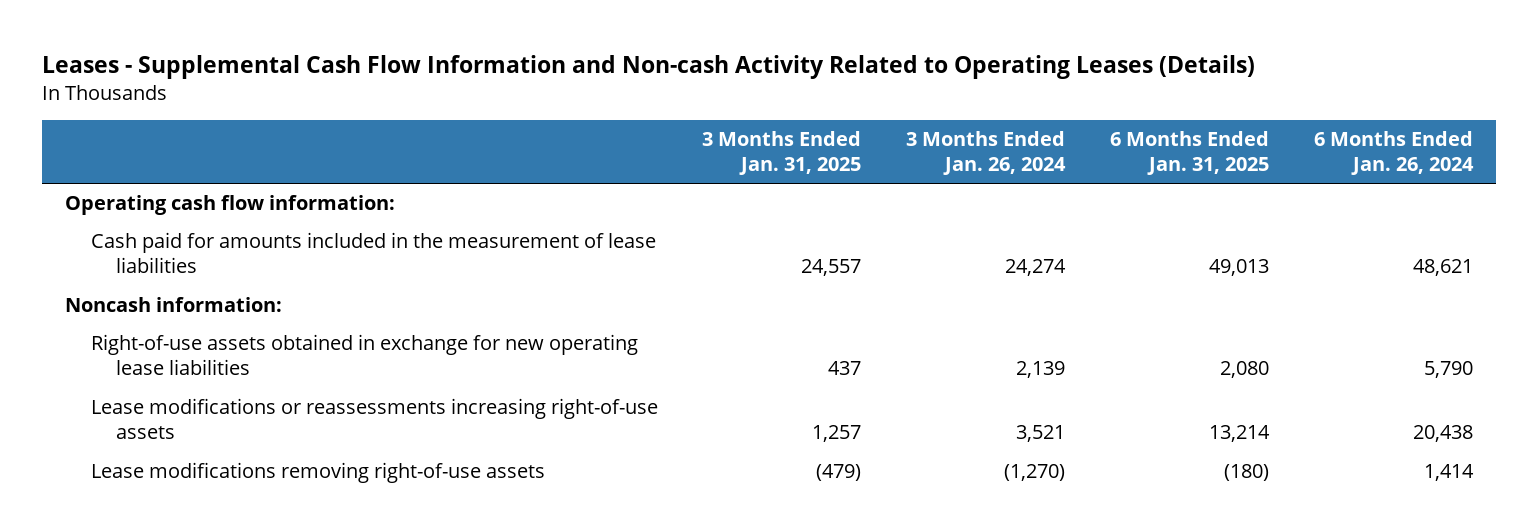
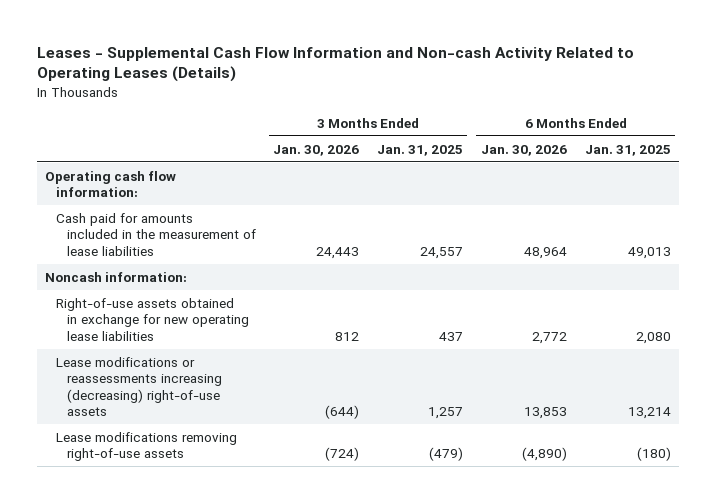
[906,130,1067,175] 3 Months Ended Jan. 26, 2024 -> none
[1314,130,1475,175] 6 Months Ended Jan. 26, 2024 -> none
none -> [273,144,360,156] Jan. 30, 2026
none -> [480,144,567,156] Jan. 30, 2026
[90,398,658,440] Lease modifications or reassessments increasing right-of-use assets -> [55,356,222,417] Lease modifications or reassessments increasing (decreasing) right-of-use assets

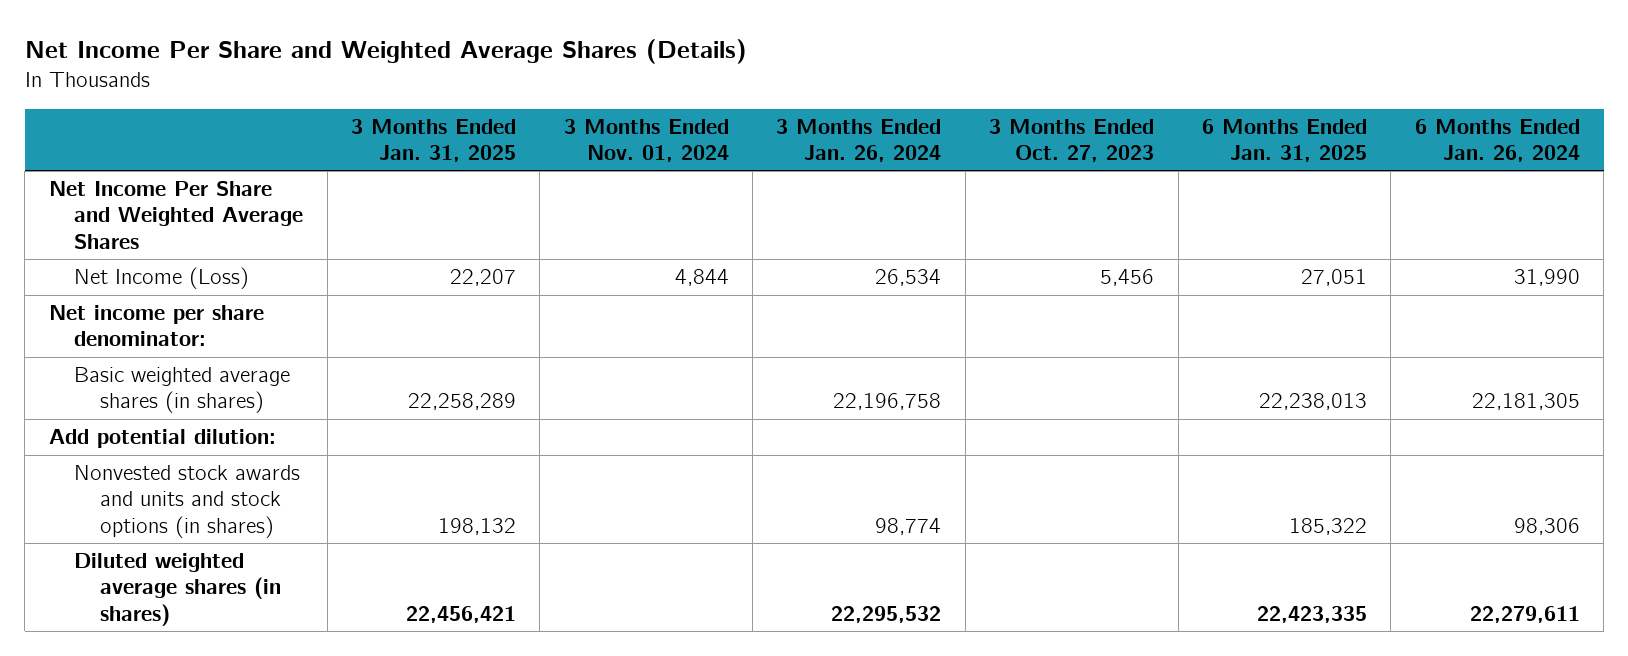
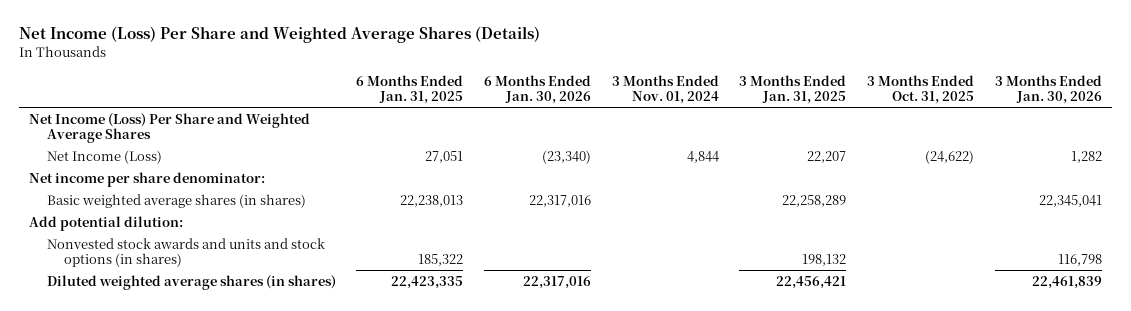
[24,39,747,65] Net Income Per Share and Weighted Average Shares (Details) -> [18,26,540,44] Net Income (Loss) Per Share and Weighted Average Shares (Details)
[776,118,942,162] 3 Months Ended Jan. 26, 2024 -> none
[989,118,1155,162] 3 Months Ended Oct. 27, 2023 -> none
[1414,118,1580,162] 6 Months Ended Jan. 26, 2024 -> none
none -> [484,74,592,105] 6 Months Ended Jan. 30, 2026
none -> [867,74,975,105] 3 Months Ended Oct. 31, 2025
none -> [994,74,1102,105] 3 Months Ended Jan. 30, 2026
[48,181,304,249] Net Income Per Share and Weighted Average Shares -> [29,112,311,144] Net Income (Loss) Per Share and Weighted Average Shares

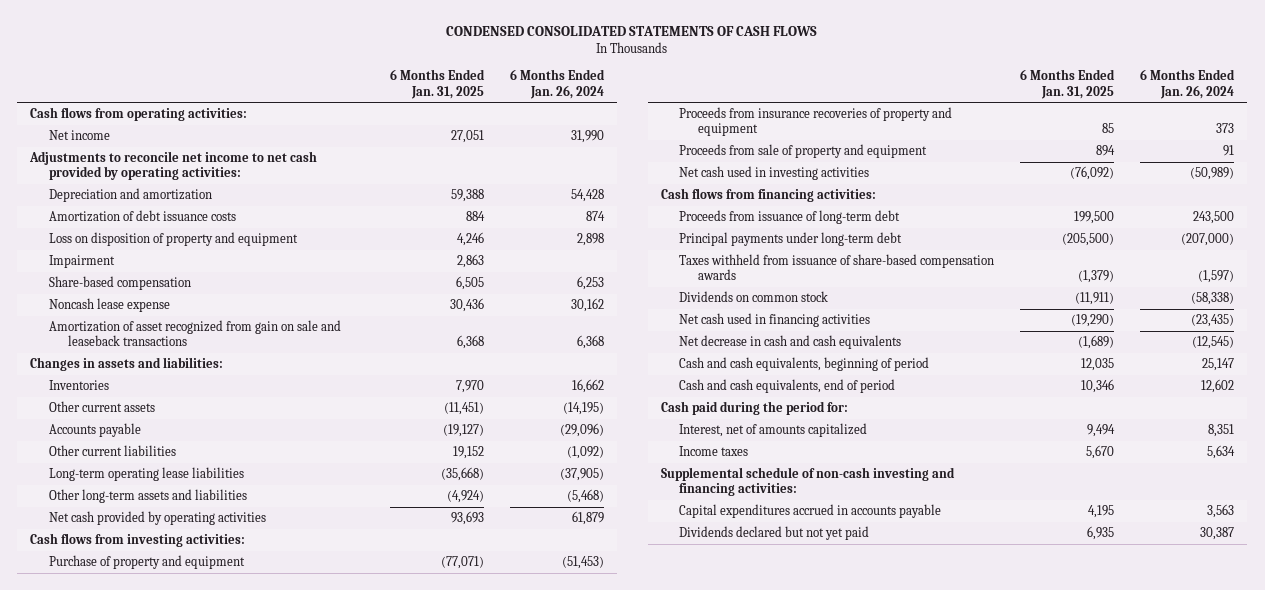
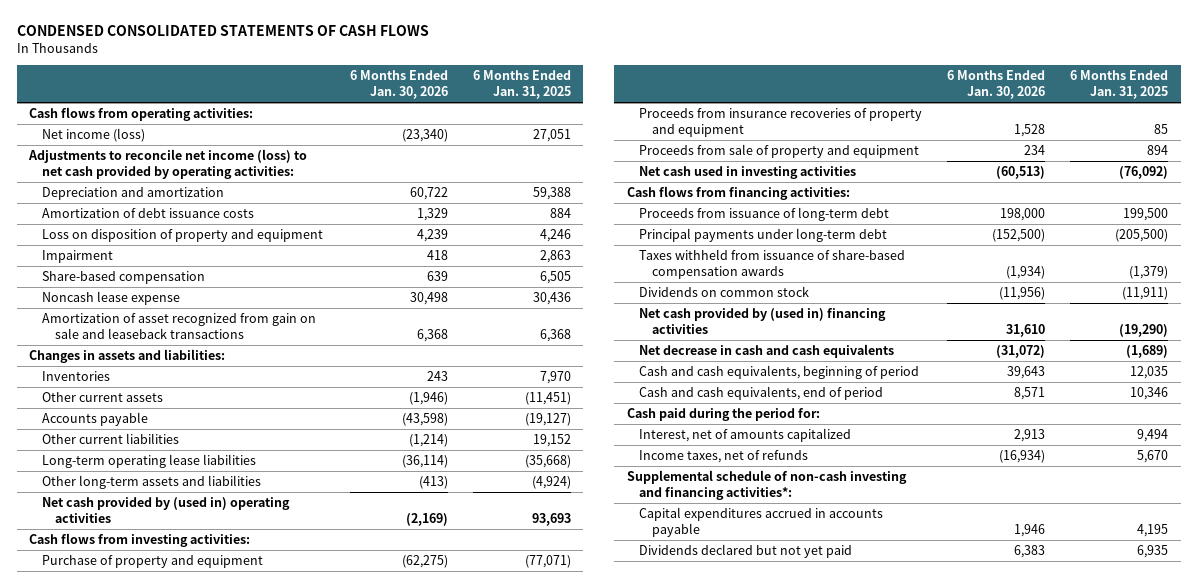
[510,69,606,99] 6 Months Ended Jan. 26, 2024 -> none
none -> [350,70,449,100] 6 Months Ended Jan. 30, 2026
[49,130,111,141] Net income -> [42,128,146,143] Net income (loss)
[29,151,318,181] Adjustments to reconcile net income to net cash provided by operating activities: -> [28,149,308,180] Adjustments to reconcile net income (loss) to net cash provided by operating activities:
[49,511,267,526] Net cash provided by operating activities -> [42,497,291,524] Net cash provided by (used in) operating activities
[679,313,871,328] Net cash used in financing activities -> [639,308,887,335] Net cash provided by (used in) financing activities
[679,446,749,457] Income taxes -> [639,450,809,464] Income taxes, net of refunds
[660,467,955,497] Supplemental schedule of non-cash investing and financing activities: -> [626,470,907,501] Supplemental schedule of non-cash investing and financing activities*:

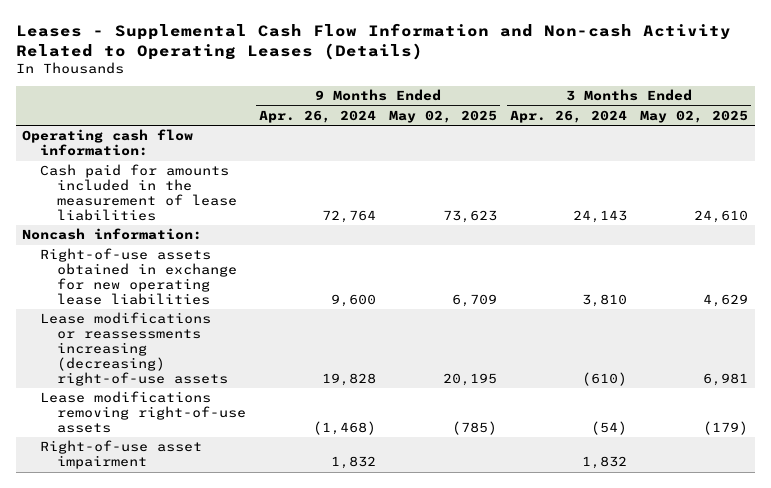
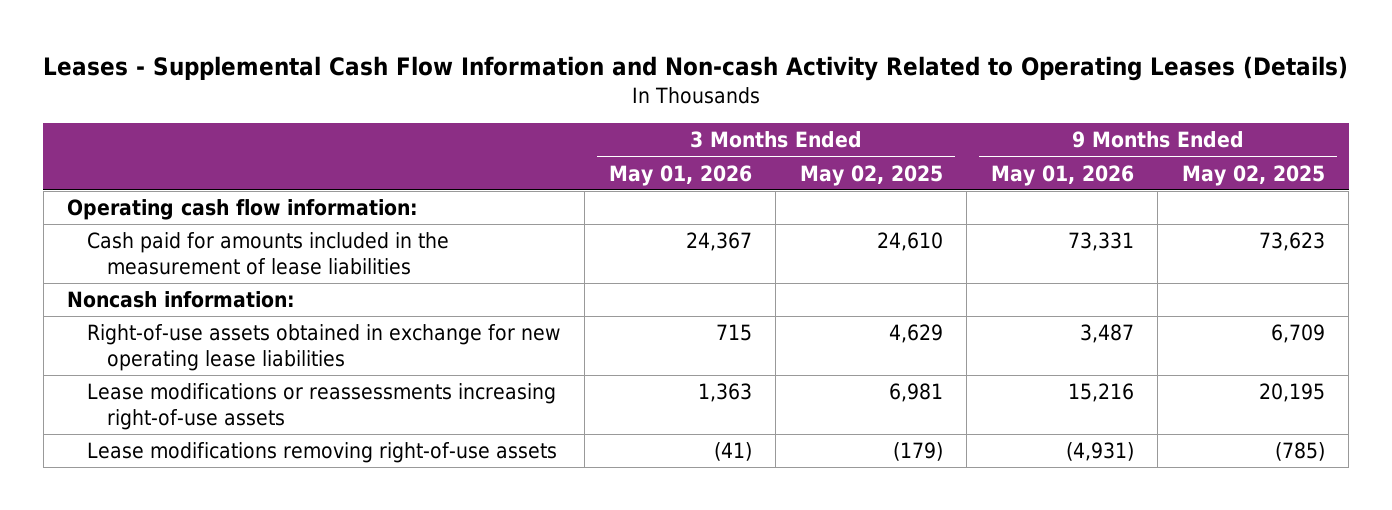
[259,110,377,124] Apr. 26, 2024 -> none
[510,110,628,124] Apr. 26, 2024 -> none
none -> [608,164,752,186] May 01, 2026
none -> [990,164,1134,186] May 01, 2026
[39,312,229,386] Lease modifications or reassessments increasing (decreasing) right-of-use assets -> [87,383,557,430] Lease modifications or reassessments increasing right-of-use assets
[39,440,202,470] Right-of-use asset impairment -> none

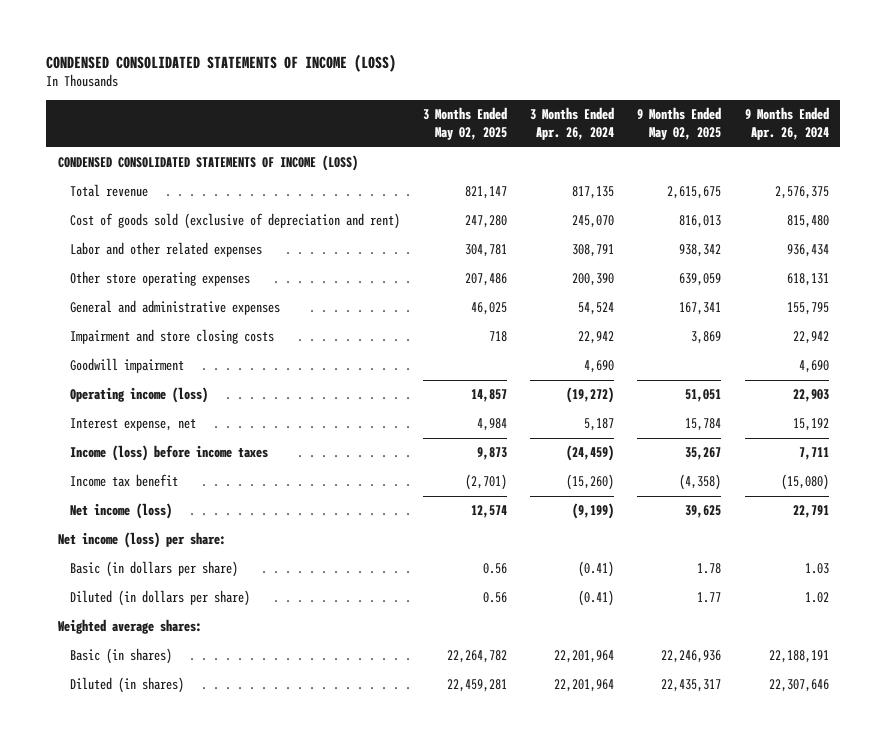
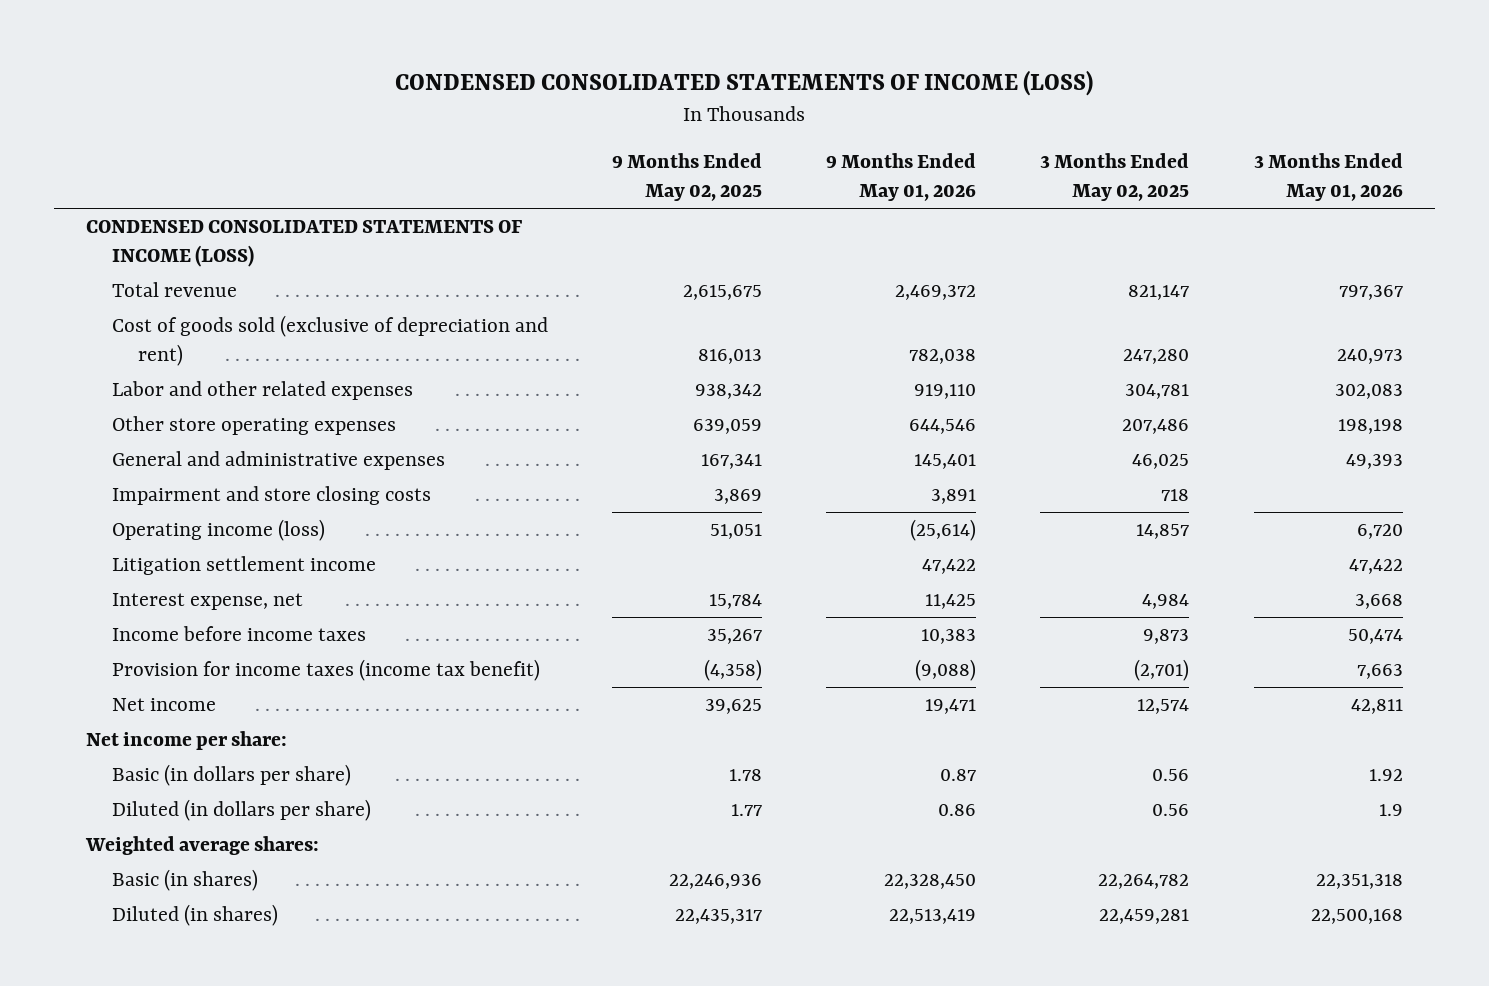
[530,107,615,141] 3 Months Ended Apr. 26, 2024 -> none
[744,107,829,141] 9 Months Ended Apr. 26, 2024 -> none
none -> [826,153,977,202] 9 Months Ended May 01, 2026
none -> [1253,153,1403,202] 3 Months Ended May 01, 2026
[69,358,184,374] Goodwill impairment -> none
none -> [112,556,377,576] Litigation settlement income
[69,445,268,462] Income (loss) before income taxes -> [112,626,367,642] Income before income taxes
[69,474,178,488] Income tax benefit -> [112,659,541,682] Provision for income taxes (income tax benefit)
[69,503,172,520] Net income (loss) -> [112,698,217,712] Net income
[57,532,226,549] Net income (loss) per share: -> [86,731,288,751] Net income per share:

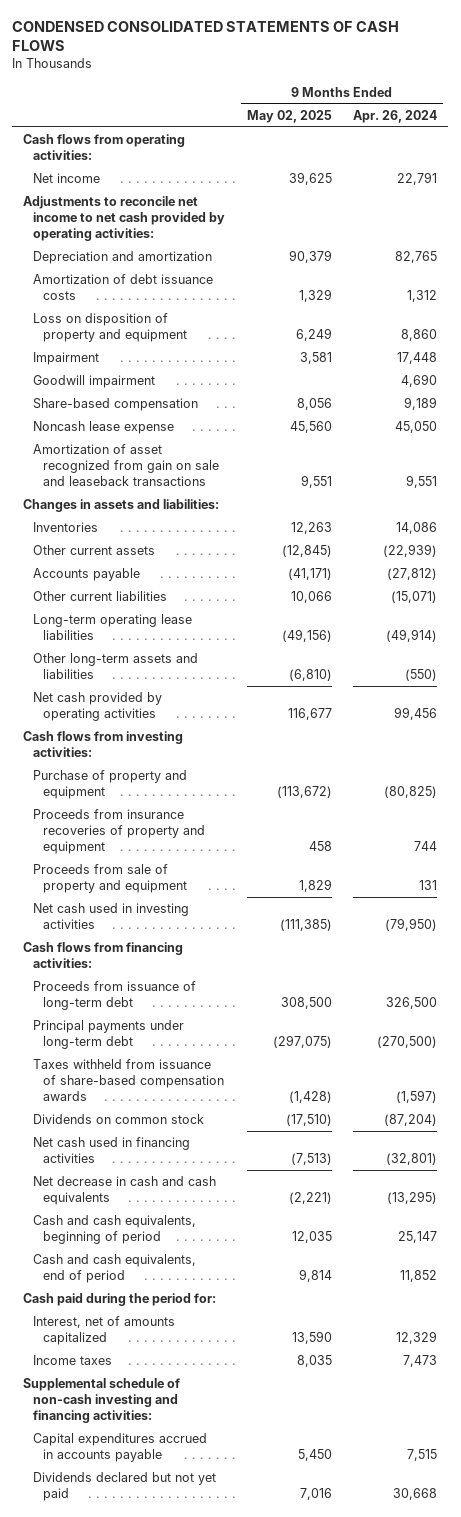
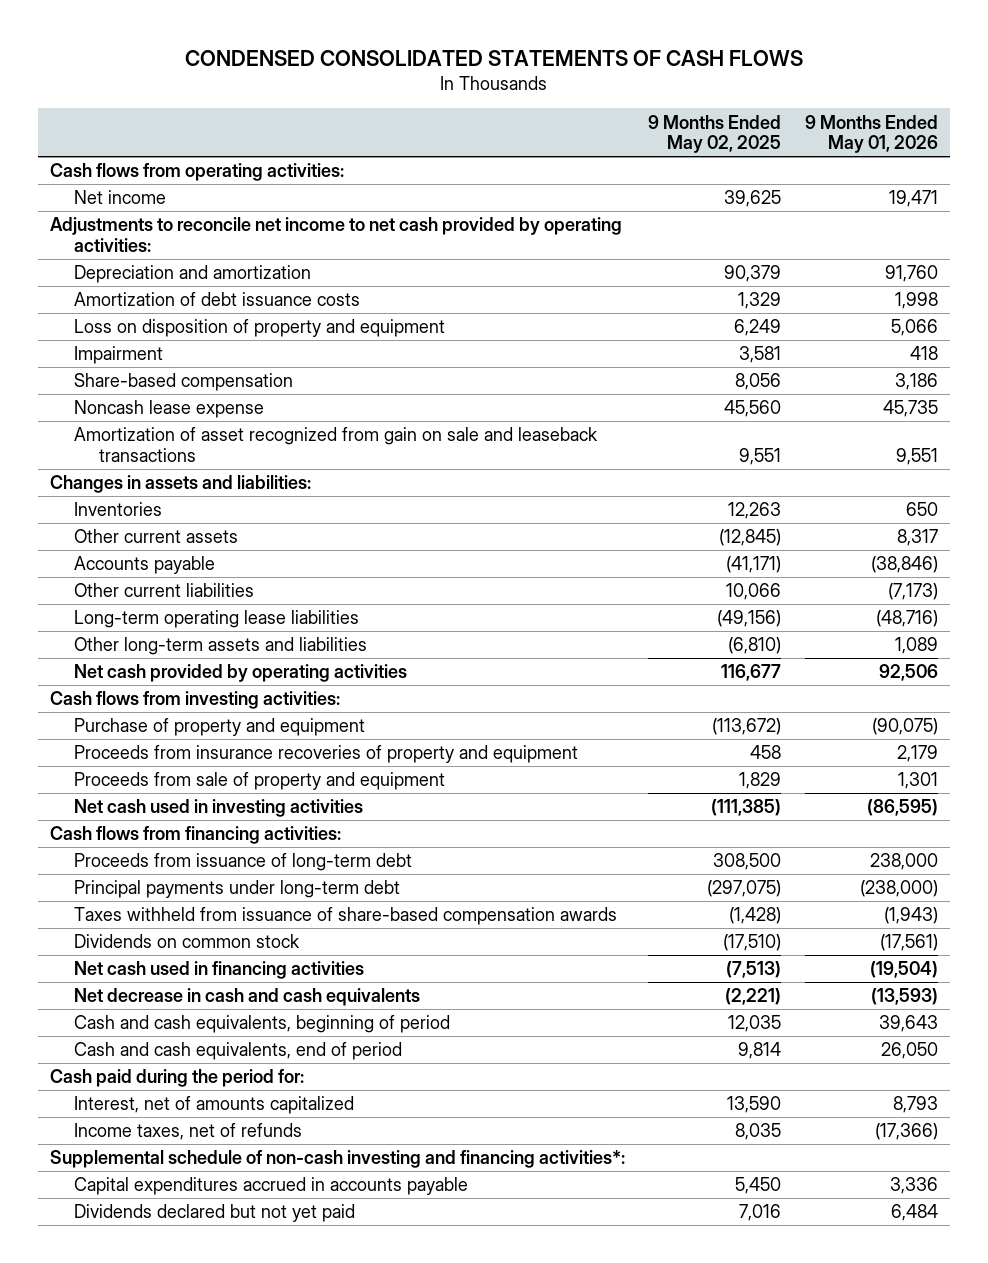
[353,109,438,123] Apr. 26, 2024 -> none
none -> [805,114,939,154] 9 Months Ended May 01, 2026
[33,375,156,389] Goodwill impairment -> none
[33,1355,113,1366] Income taxes -> [74,1123,303,1141] Income taxes, net of refunds
[23,1378,181,1423] Supplemental schedule of non-cash investing and financing activities: -> [49,1150,625,1169] Supplemental schedule of non-cash investing and financing activities*:

